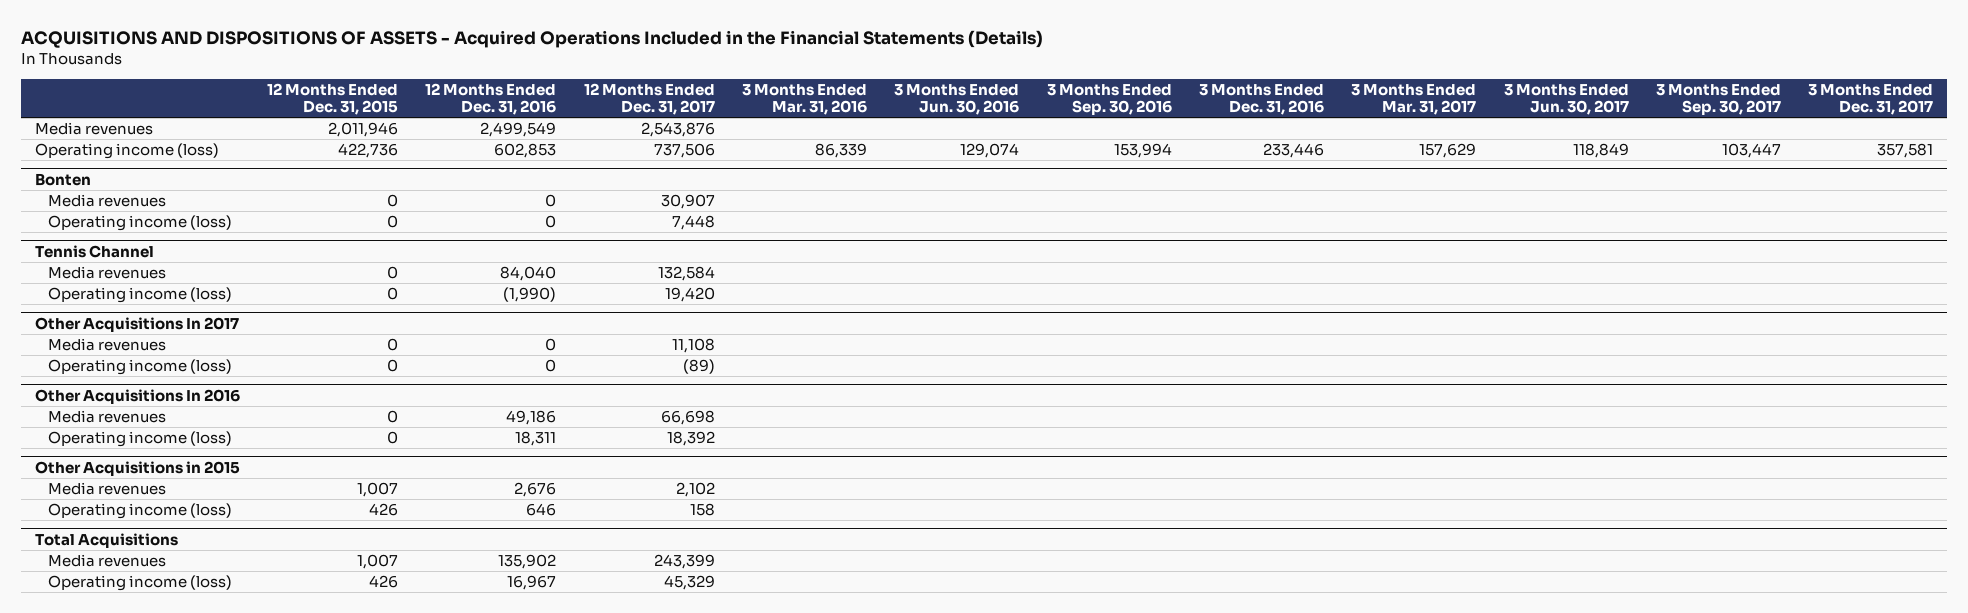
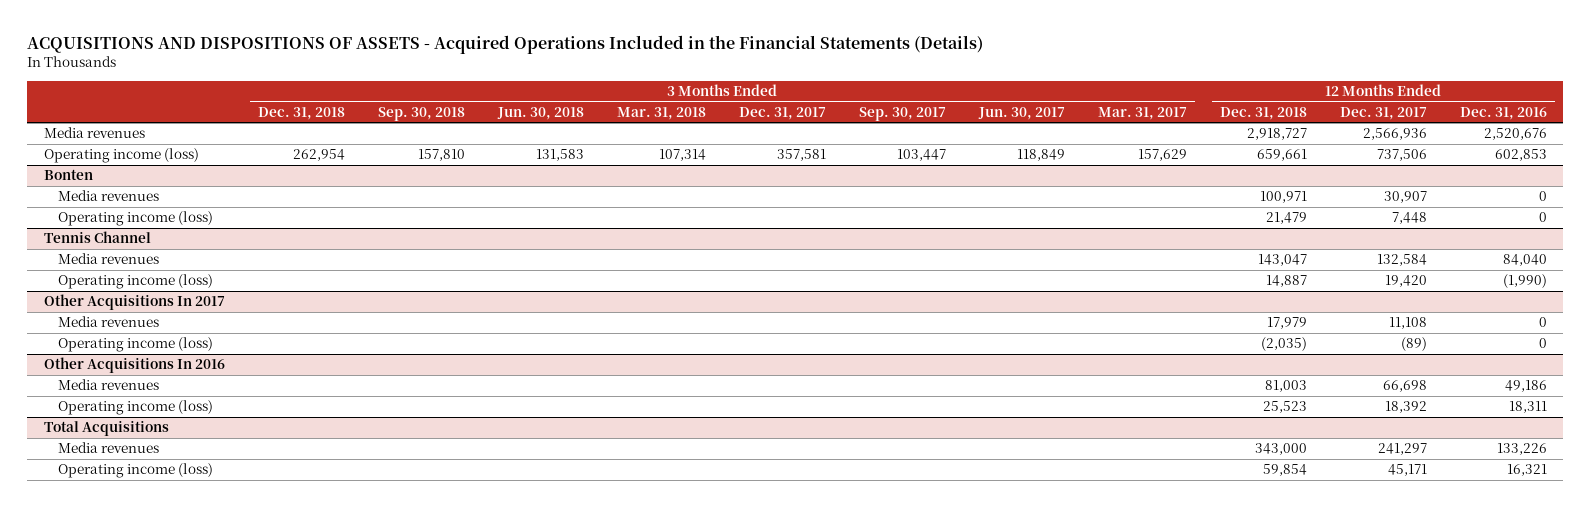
[266,82,398,116] 12 Months Ended Dec. 31, 2015 -> none
[741,83,867,116] 3 Months Ended Mar. 31, 2016 -> none
[894,83,1020,116] 3 Months Ended Jun. 30, 2016 -> none
[1046,83,1172,116] 3 Months Ended Sep. 30, 2016 -> none
[1198,83,1324,116] 3 Months Ended Dec. 31, 2016 -> none
none -> [257,106,345,120] Dec. 31, 2018
none -> [377,106,465,121] Sep. 30, 2018
none -> [496,106,584,120] Jun. 30, 2018
none -> [616,106,706,120] Mar. 31, 2018
none -> [1219,106,1307,120] Dec. 31, 2018
[480,122,557,138] 2,499,549 -> [1483,128,1547,141] 2,520,676
[640,122,715,138] 2,543,876 -> [1362,128,1427,141] 2,566,936
[34,460,240,476] Other Acquisitions in 2015 -> none
[48,482,167,496] Media revenues -> none
[48,503,233,520] Operating income (loss) -> none
[498,554,557,570] 135,902 -> [1496,443,1547,456] 133,226
[653,554,715,570] 243,399 -> [1377,443,1427,456] 241,297
[507,575,557,591] 16,967 -> [1506,464,1547,477] 16,321
[663,575,715,591] 45,329 -> [1387,464,1427,477] 45,171

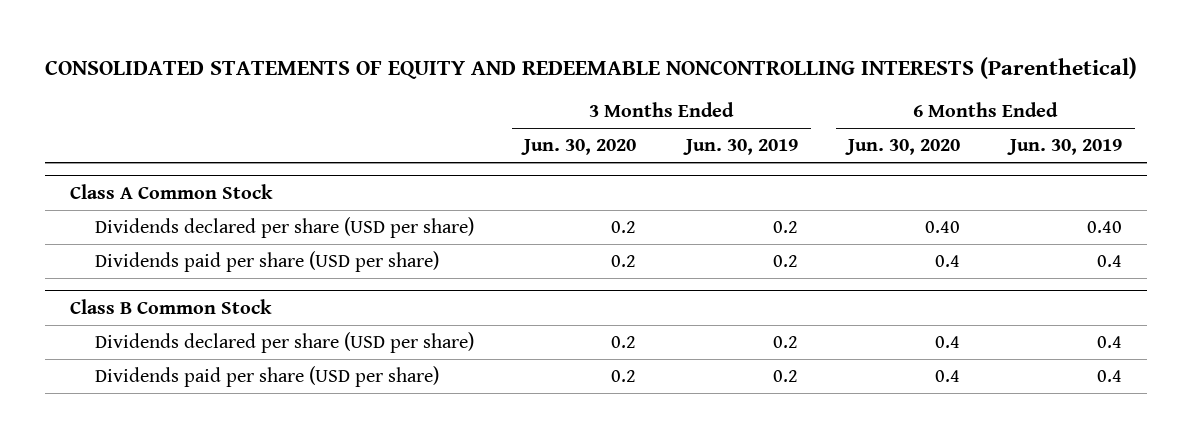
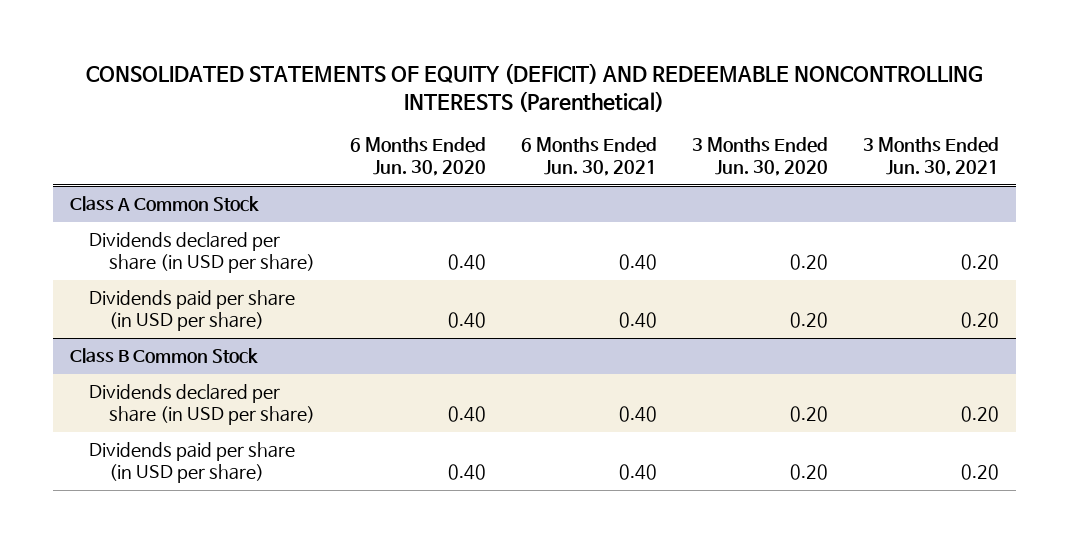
[44,56,1137,79] CONSOLIDATED STATEMENTS OF EQUITY AND REDEEMABLE NONCONTROLLING INTERESTS (Parenthetical) -> [86,62,984,112] CONSOLIDATED STATEMENTS OF EQUITY (DEFICIT) AND REDEEMABLE NONCONTROLLING INTERESTS (Parenthetical)
[683,139,799,156] Jun. 30, 2019 -> none
[1007,139,1123,156] Jun. 30, 2019 -> none
none -> [520,137,657,177] 6 Months Ended Jun. 30, 2021
none -> [862,137,999,177] 3 Months Ended Jun. 30, 2021
[95,217,475,239] Dividends declared per share (USD per share) -> [89,232,315,274] Dividends declared per share (in USD per share)
[611,221,637,234] 0.2 -> [789,254,828,271] 0.20
[95,251,440,273] Dividends paid per share (USD per share) -> [89,290,296,332] Dividends paid per share (in USD per share)
[611,255,637,268] 0.2 -> [789,312,828,329] 0.20
[935,255,961,268] 0.4 -> [447,312,486,329] 0.40
[95,332,475,354] Dividends declared per share (USD per share) -> [89,384,315,426] Dividends declared per share (in USD per share)
[611,336,637,349] 0.2 -> [789,406,828,423] 0.20
[935,336,961,349] 0.4 -> [447,406,486,423] 0.40
[95,366,440,388] Dividends paid per share (USD per share) -> [89,442,296,484] Dividends paid per share (in USD per share)
[611,370,637,383] 0.2 -> [789,464,828,481] 0.20
[935,370,961,383] 0.4 -> [447,464,486,481] 0.40

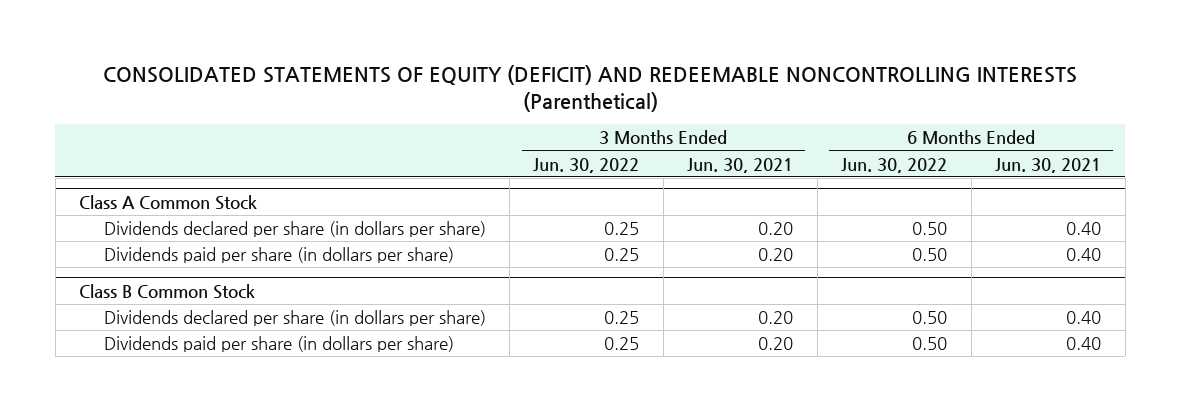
[349,137,486,177] 6 Months Ended Jun. 30, 2020 -> none
[691,137,828,177] 3 Months Ended Jun. 30, 2020 -> none
none -> [533,157,640,173] Jun. 30, 2022
none -> [841,157,948,173] Jun. 30, 2022
[89,232,315,274] Dividends declared per share (in USD per share) -> [103,221,486,238] Dividends declared per share (in dollars per share)
[89,290,296,332] Dividends paid per share (in USD per share) -> [103,247,454,264] Dividends paid per share (in dollars per share)
[89,384,315,426] Dividends declared per share (in USD per share) -> [103,310,486,327] Dividends declared per share (in dollars per share)
[89,442,296,484] Dividends paid per share (in USD per share) -> [103,336,454,353] Dividends paid per share (in dollars per share)

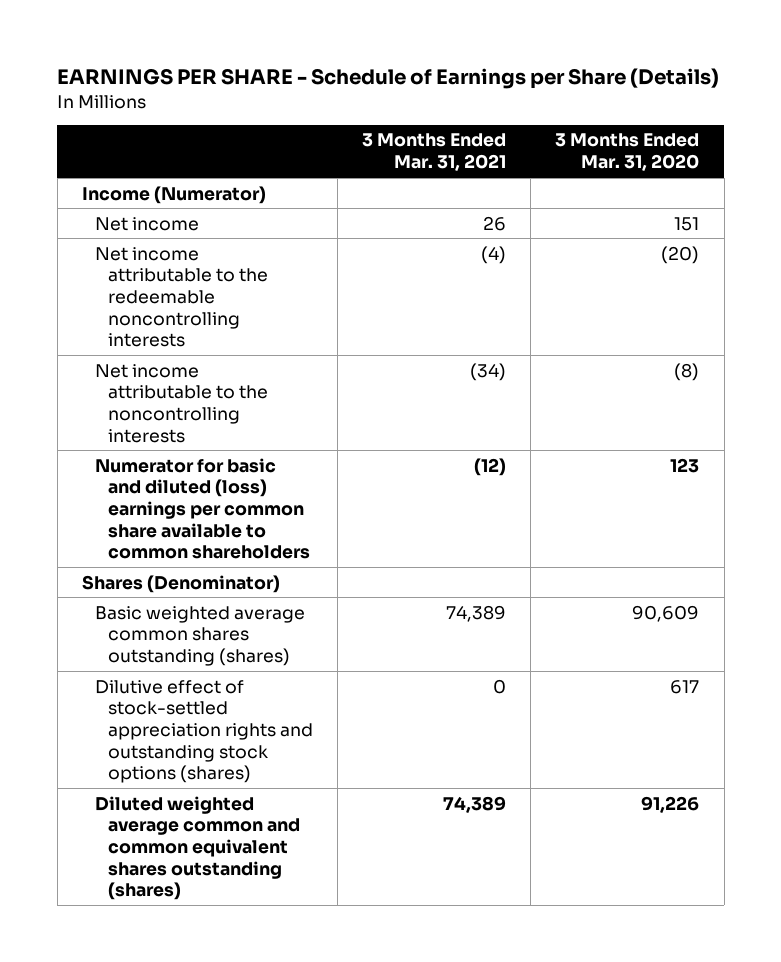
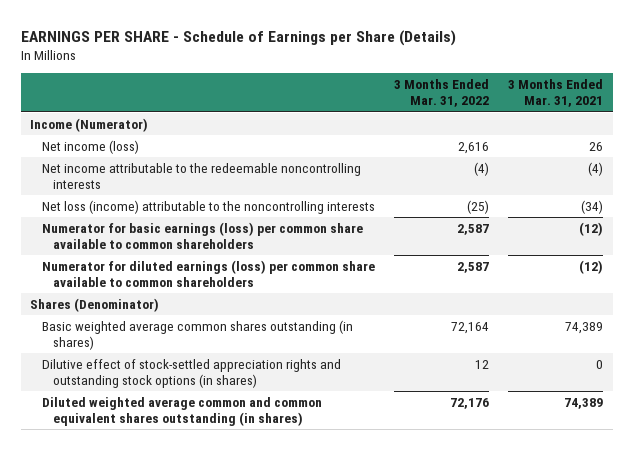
[555,133,700,172] 3 Months Ended Mar. 31, 2020 -> none
none -> [393,79,489,108] 3 Months Ended Mar. 31, 2022
[94,216,199,231] Net income -> [41,139,139,154] Net income (loss)
[94,363,268,443] Net income attributable to the noncontrolling interests -> [41,199,375,214] Net loss (income) attributable to the noncontrolling interests
[94,457,310,560] Numerator for basic and diluted (loss) earnings per common share available to common shareholders -> [41,221,363,250] Numerator for basic earnings (loss) per common share available to common shareholders
none -> [41,259,375,288] Numerator for diluted earnings (loss) per common share available to common shareholders
[94,605,305,666] Basic weighted average common shares outstanding (shares) -> [41,319,353,351] Basic weighted average common shares outstanding (in shares)
[94,679,313,784] Dilutive effect of stock-settled appreciation rights and outstanding stock options (shares) -> [41,358,341,389] Dilutive effect of stock-settled appreciation rights and outstanding stock options (in shares)
[94,795,300,901] Diluted weighted average common and common equivalent shares outstanding (shares) -> [41,396,322,427] Diluted weighted average common and common equivalent shares outstanding (in shares)

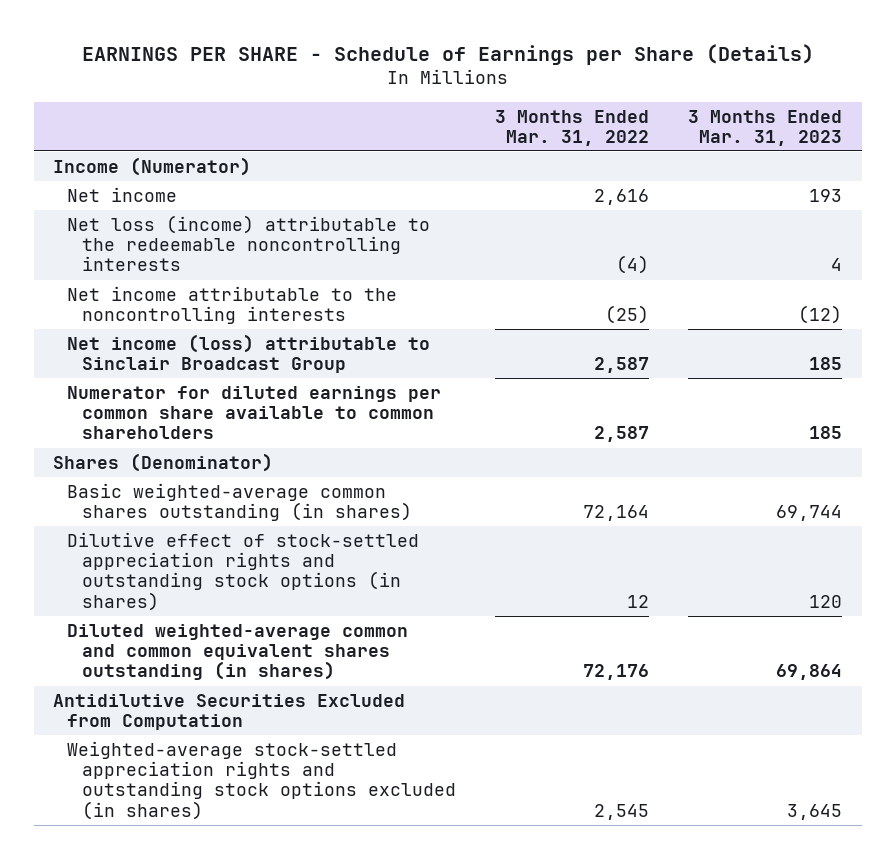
[507,79,603,108] 3 Months Ended Mar. 31, 2021 -> none
none -> [688,109,843,146] 3 Months Ended Mar. 31, 2023
[41,139,139,154] Net income (loss) -> [67,186,178,202] Net income
[41,162,361,190] Net income attributable to the redeemable noncontrolling interests -> [67,214,431,272] Net loss (income) attributable to the redeemable noncontrolling interests
[41,199,375,214] Net loss (income) attributable to the noncontrolling interests -> [67,285,398,325] Net income attributable to the noncontrolling interests
[41,221,363,250] Numerator for basic earnings (loss) per common share available to common shareholders -> [67,333,431,374] Net income (loss) attributable to Sinclair Broadcast Group
[41,259,375,288] Numerator for diluted earnings (loss) per common share available to common shareholders -> [67,385,442,440] Numerator for diluted earnings per common share available to common shareholders
[41,319,353,351] Basic weighted average common shares outstanding (in shares) -> [67,482,412,522] Basic weighted-average common shares outstanding (in shares)
[41,396,322,427] Diluted weighted average common and common equivalent shares outstanding (in shares) -> [67,623,409,681] Diluted weighted-average common and common equivalent shares outstanding (in shares)
none -> [53,693,406,731] Antidilutive Securities Excluded from Computation
none -> [67,740,456,820] Weighted-average stock-settled appreciation rights and outstanding stock options excluded (in shares)

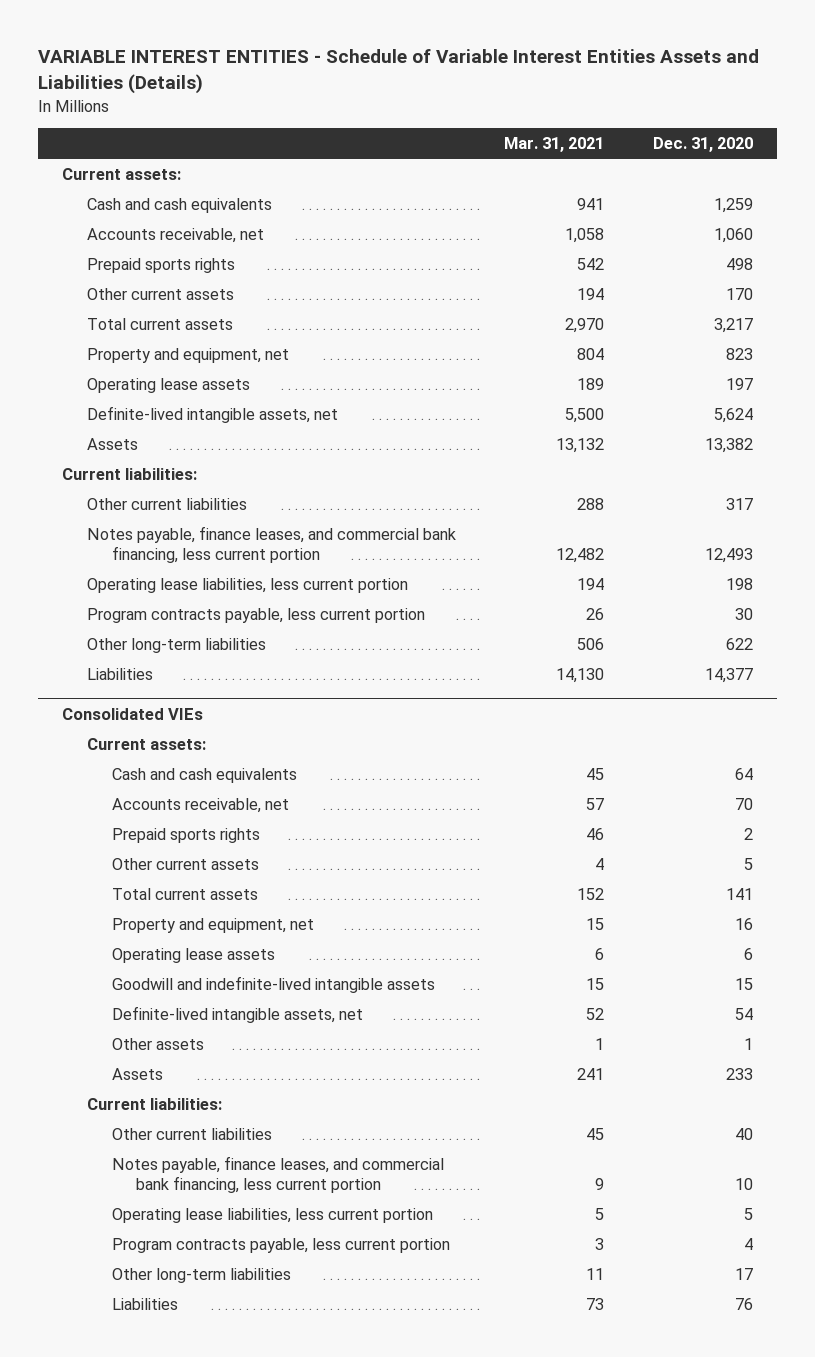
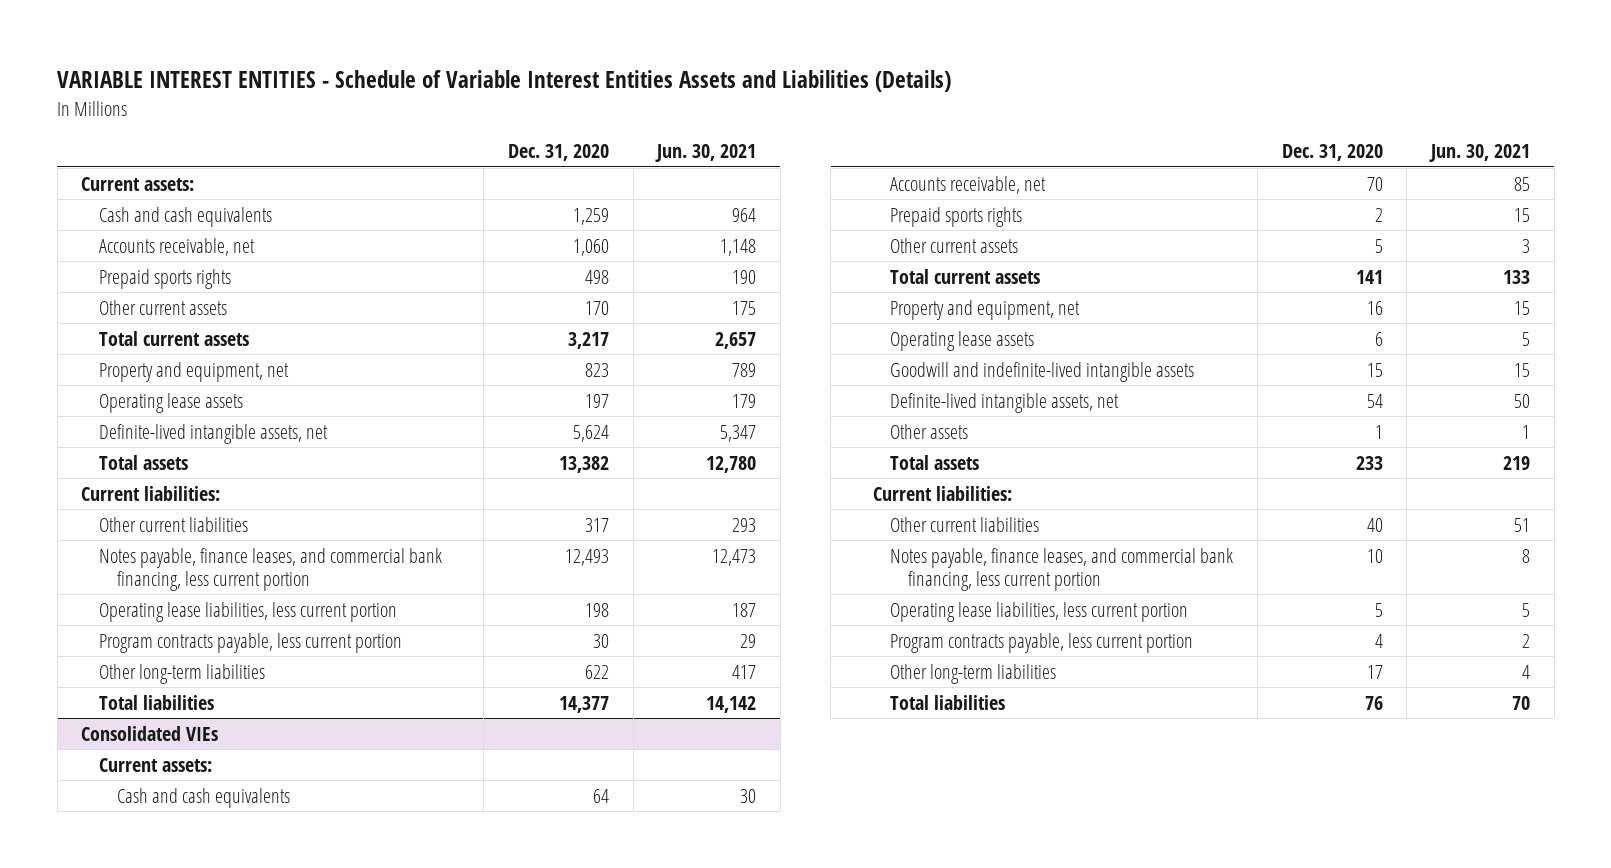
[504,137,605,153] Mar. 31, 2021 -> none
none -> [655,144,757,163] Jun. 30, 2021
[86,437,138,450] Assets -> [98,454,188,470] Total assets
[86,667,153,680] Liabilities -> [98,694,214,710] Total liabilities
[111,1067,163,1080] Assets -> [890,454,980,470] Total assets
[111,1297,178,1310] Liabilities -> [890,694,1006,710] Total liabilities

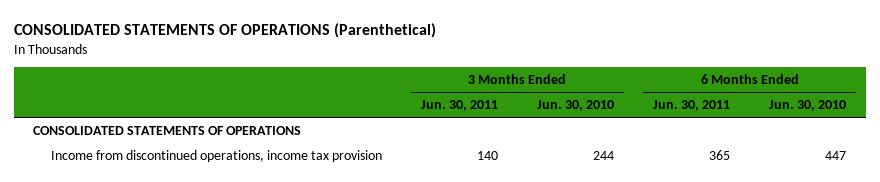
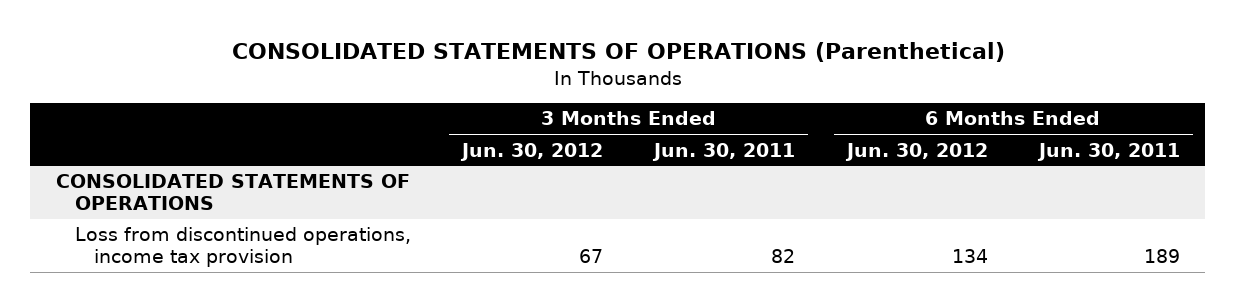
[537,100,615,112] Jun. 30, 2010 -> none
[769,100,847,112] Jun. 30, 2010 -> none
none -> [460,142,604,161] Jun. 30, 2012
none -> [844,142,988,161] Jun. 30, 2012
[50,149,382,162] Income from discontinued operations, income tax provision -> [74,227,411,268] Loss from discontinued operations, income tax provision
[476,150,498,160] 140 -> [771,249,796,264] 82
[709,149,731,160] 365 -> [1143,249,1180,264] 189

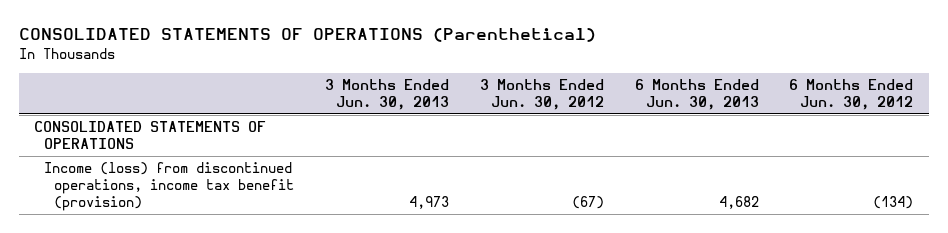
[652,142,796,161] Jun. 30, 2011 -> none
[1036,142,1180,161] Jun. 30, 2011 -> none
none -> [324,78,449,110] 3 Months Ended Jun. 30, 2013
none -> [634,78,759,110] 6 Months Ended Jun. 30, 2013
[74,227,411,268] Loss from discontinued operations, income tax provision -> [44,162,295,212] Income (loss) from discontinued operations, income tax benefit (provision)
[579,249,604,264] 67 -> [571,196,604,210] (67)
[951,249,988,264] 134 -> [873,196,914,210] (134)

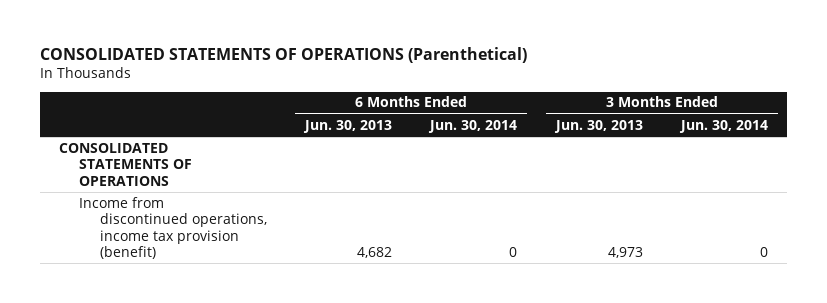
[479,78,604,110] 3 Months Ended Jun. 30, 2012 -> none
[789,78,914,110] 6 Months Ended Jun. 30, 2012 -> none
none -> [428,119,518,133] Jun. 30, 2014
none -> [679,119,769,133] Jun. 30, 2014
[44,162,295,212] Income (loss) from discontinued operations, income tax benefit (provision) -> [79,196,267,260] Income from discontinued operations, income tax provision (benefit)

